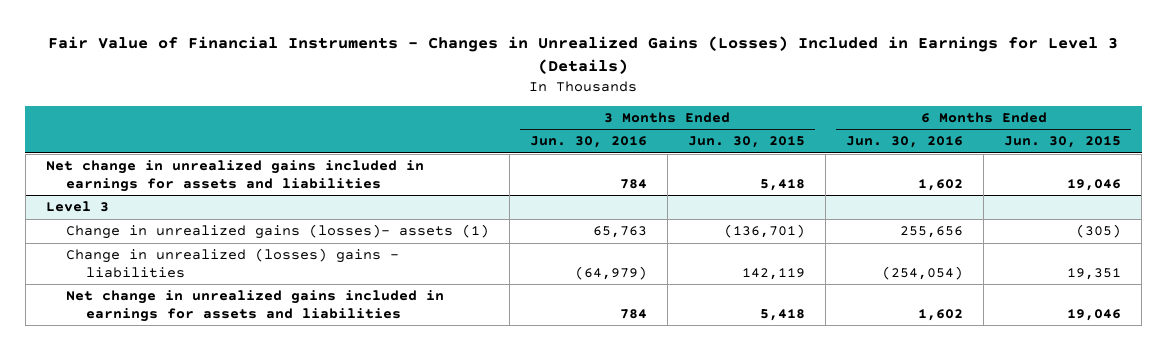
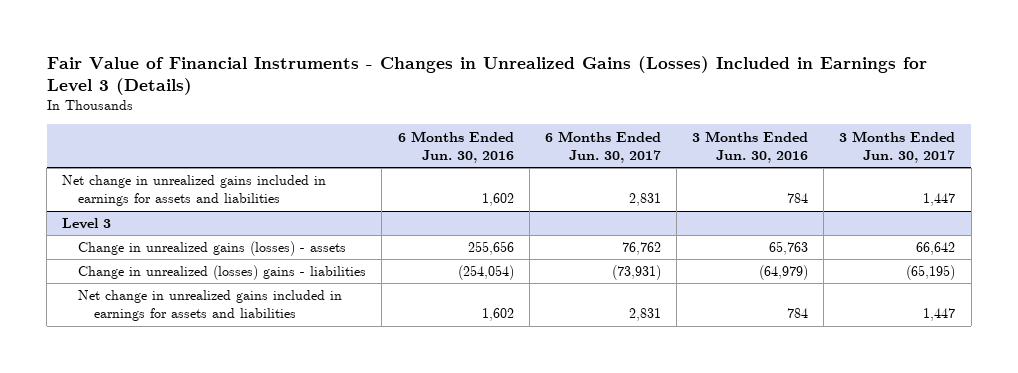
[687,136,805,149] Jun. 30, 2015 -> none
[1004,136,1122,149] Jun. 30, 2015 -> none
none -> [544,130,661,163] 6 Months Ended Jun. 30, 2017
none -> [839,130,956,163] 3 Months Ended Jun. 30, 2017
[65,224,489,240] Change in unrealized gains (losses)- assets (1) -> [78,241,347,257] Change in unrealized gains (losses) - assets

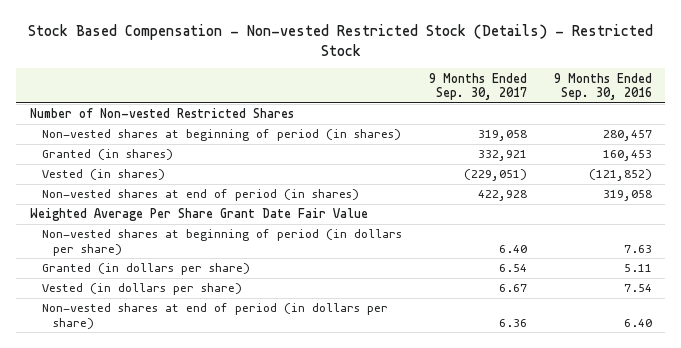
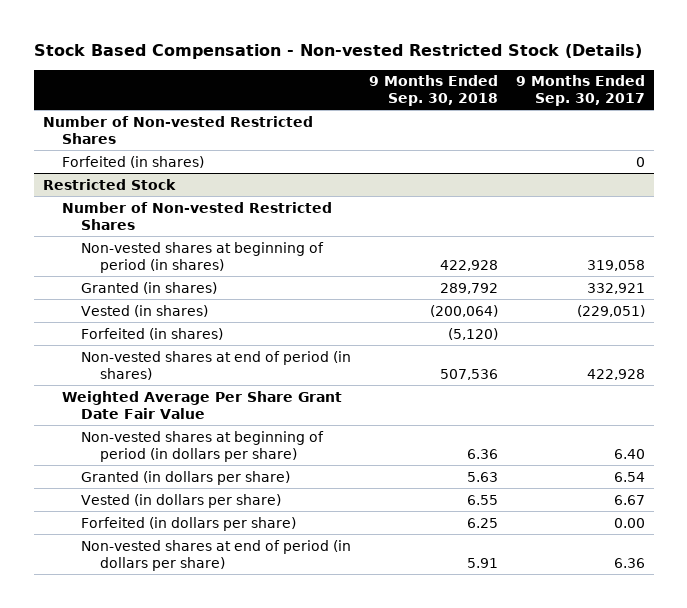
[27,23,653,56] Stock Based Compensation - Non-vested Restricted Stock (Details) - Restricted Stock -> [33,43,642,59] Stock Based Compensation - Non-vested Restricted Stock (Details)
[553,72,652,101] 9 Months Ended Sep. 30, 2016 -> none
none -> [368,75,498,107] 9 Months Ended Sep. 30, 2018
none -> [61,155,204,168] Forfeited (in shares)
none -> [42,178,176,190] Restricted Stock
none -> [61,201,332,230] Number of Non-vested Restricted Shares
none -> [80,327,223,340] Forfeited (in shares)
none -> [80,516,296,531] Forfeited (in dollars per share)

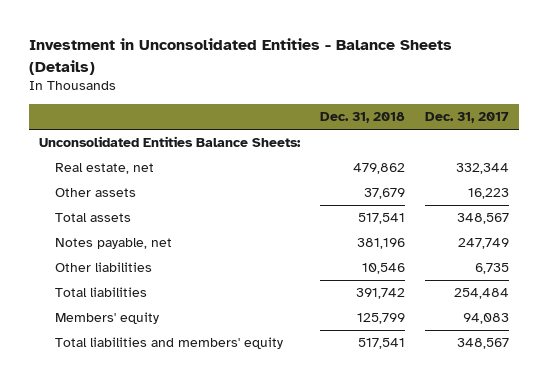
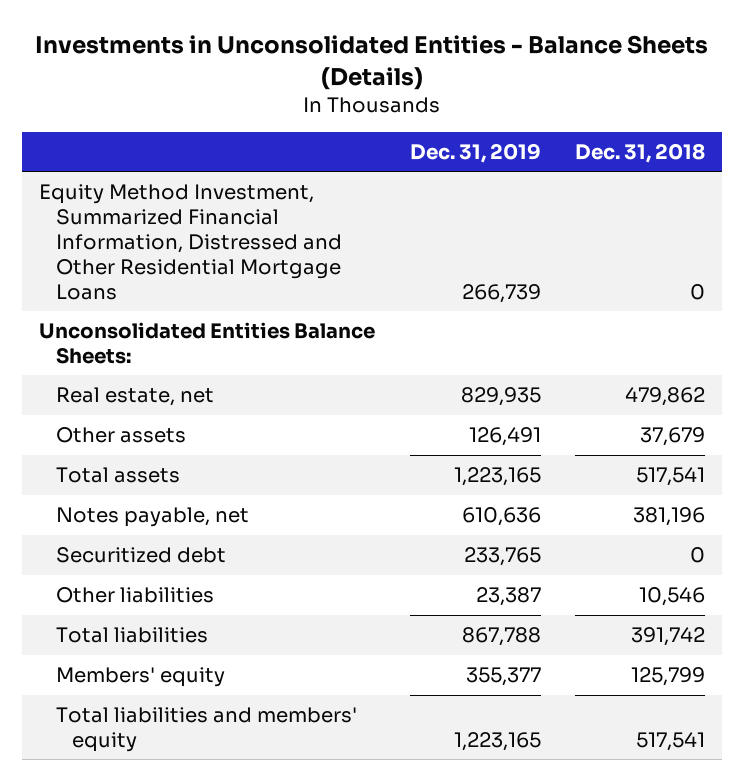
[28,38,452,75] Investment in Unconsolidated Entities - Balance Sheets (Details) -> [35,35,709,90] Investments in Unconsolidated Entities - Balance Sheets (Details)
[424,112,509,124] Dec. 31, 2017 -> none
none -> [409,143,541,164] Dec. 31, 2019
none -> [39,184,342,300] Equity Method Investment, Summarized Financial Information, Distressed and Other Residential Mortgage Loans
none -> [55,547,226,564] Securitized debt

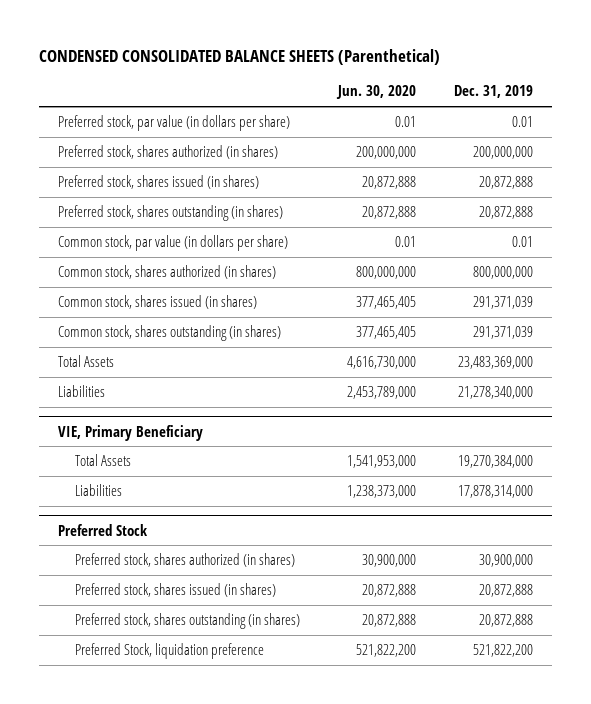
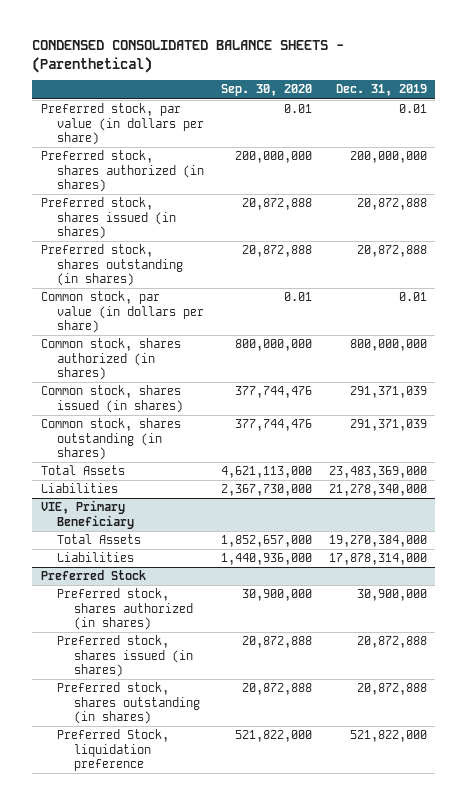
[38,48,440,65] CONDENSED CONSOLIDATED BALANCE SHEETS (Parenthetical) -> [32,40,345,73] CONDENSED CONSOLIDATED BALANCE SHEETS - (Parenthetical)
[335,85,416,100] Jun. 30, 2020 -> none
none -> [220,84,312,97] Sep. 30, 2020
[472,644,533,658] 521,822,200 -> [349,730,427,743] 521,822,000

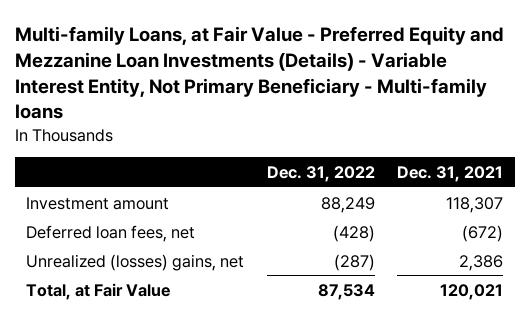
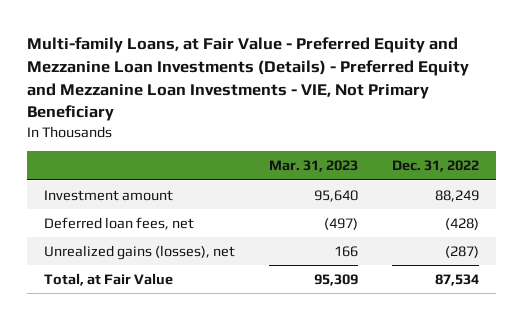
[15,25,505,120] Multi-family Loans, at Fair Value - Preferred Equity and Mezzanine Loan Investments (Details) - Variable Interest Entity, Not Primary Beneficiary - Multi-family loans -> [26,37,469,122] Multi-family Loans, at Fair Value - Preferred Equity and Mezzanine Loan Investments (Details) - Preferred Equity and Mezzanine Loan Investments - VIE, Not Primary Beneficiary
[397,166,504,183] Dec. 31, 2021 -> none
none -> [268,160,358,173] Mar. 31, 2023
[26,253,245,271] Unrealized (losses) gains, net -> [43,244,235,260] Unrealized gains (losses), net

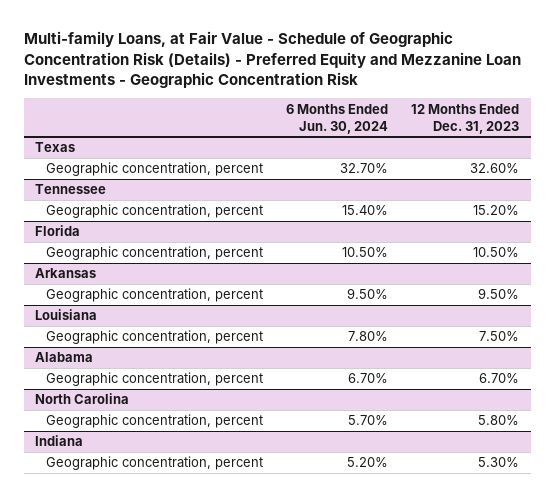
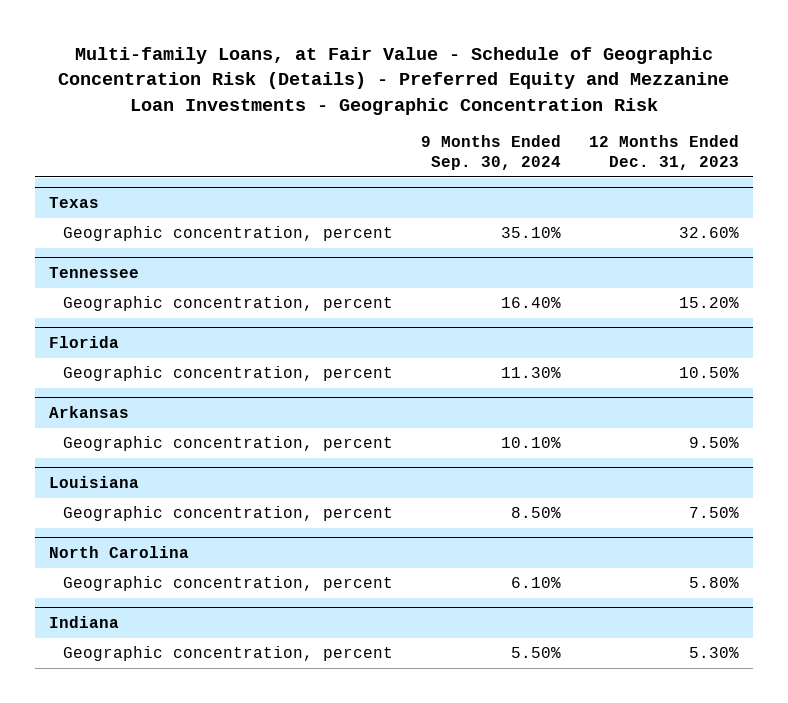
[286,103,389,134] 6 Months Ended Jun. 30, 2024 -> none
none -> [420,135,561,170] 9 Months Ended Sep. 30, 2024
[35,352,94,363] Alabama -> none
[46,372,264,387] Geographic concentration, percent -> none

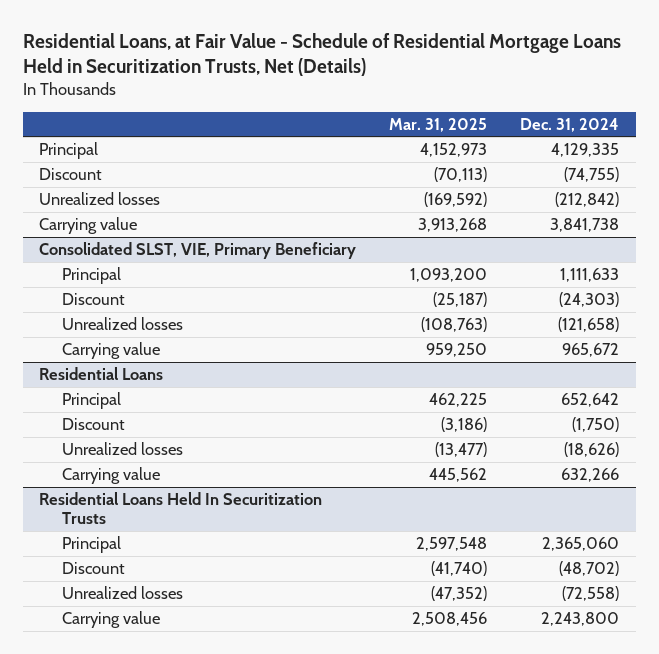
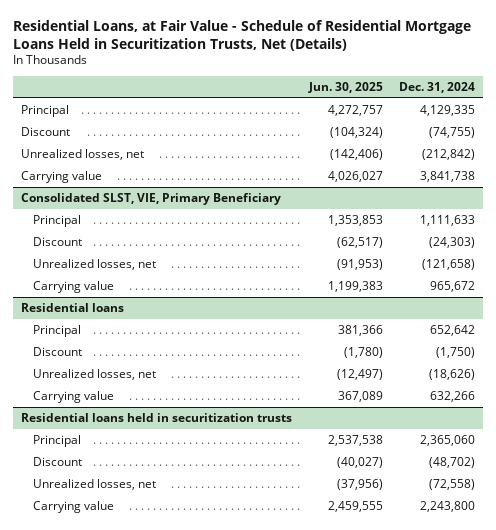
[389,117,488,132] Mar. 31, 2025 -> none
none -> [307,82,383,94] Jun. 30, 2025
[39,192,161,206] Unrealized losses -> [21,148,145,160] Unrealized losses, net
[61,317,183,331] Unrealized losses -> [33,258,157,270] Unrealized losses, net
[39,367,164,381] Residential Loans -> [21,302,125,312] Residential loans
[61,442,183,456] Unrealized losses -> [33,368,157,380] Unrealized losses, net
[39,492,323,525] Residential Loans Held In Securitization Trusts -> [21,412,293,422] Residential loans held in securitization trusts
[61,586,183,600] Unrealized losses -> [33,478,157,490] Unrealized losses, net

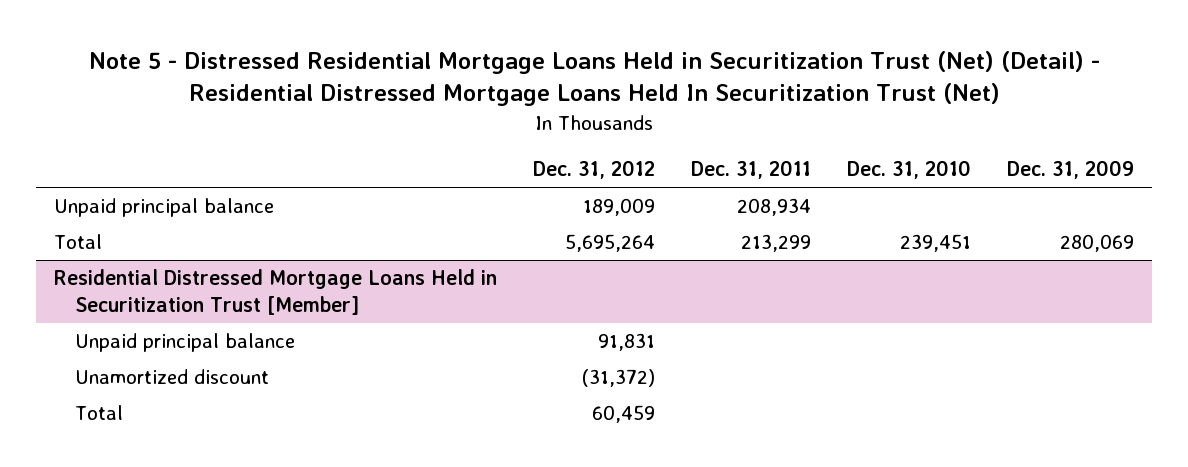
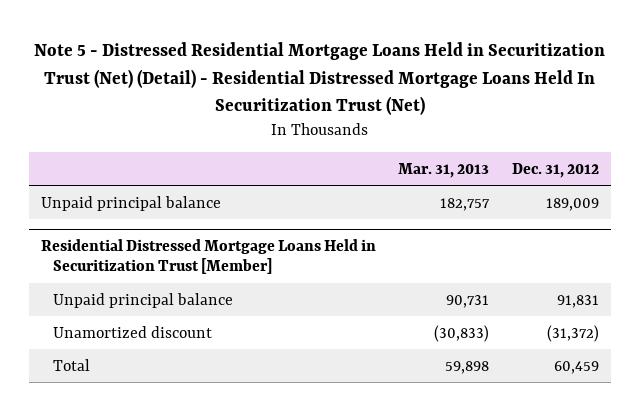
[690,160,811,180] Dec. 31, 2011 -> none
[846,160,971,180] Dec. 31, 2010 -> none
[1006,160,1134,180] Dec. 31, 2009 -> none
none -> [398,162,490,178] Mar. 31, 2013
[53,234,102,250] Total -> none

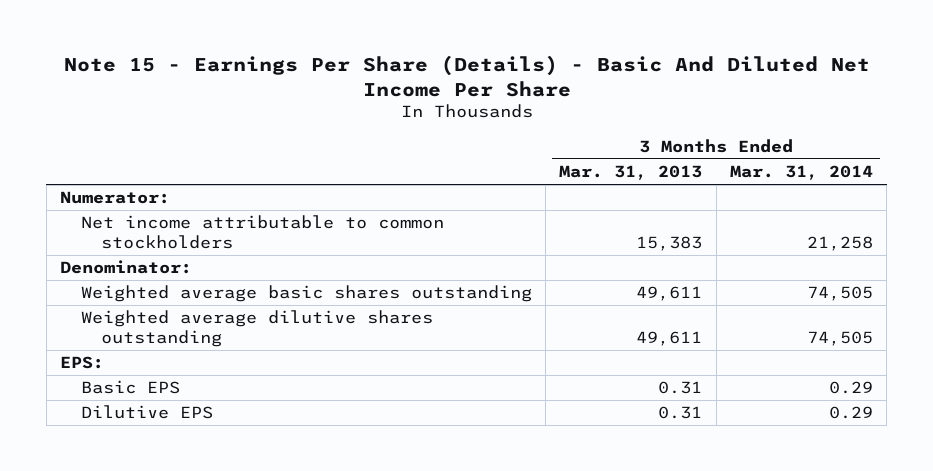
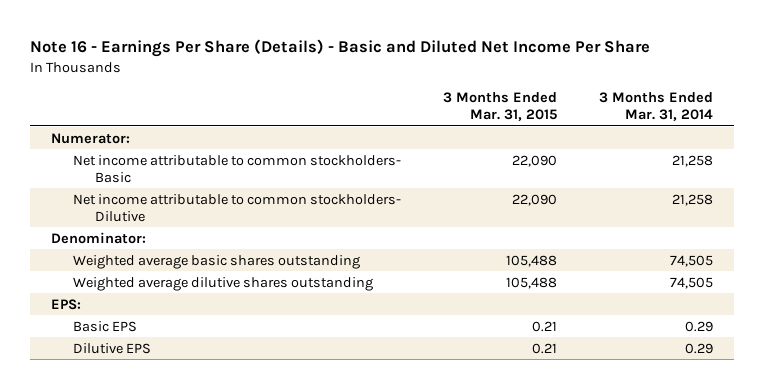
[63,55,870,97] Note 15 - Earnings Per Share (Details) - Basic And Diluted Net Income Per Share -> [29,39,650,58] Note 16 - Earnings Per Share (Details) - Basic and Diluted Net Income Per Share
[559,165,703,181] Mar. 31, 2013 -> none
none -> [442,91,557,121] 3 Months Ended Mar. 31, 2015
[80,215,444,249] Net income attributable to common stockholders -> [72,154,401,183] Net income attributable to common stockholders- Basic
none -> [72,193,401,222] Net income attributable to common stockholders- Dilutive

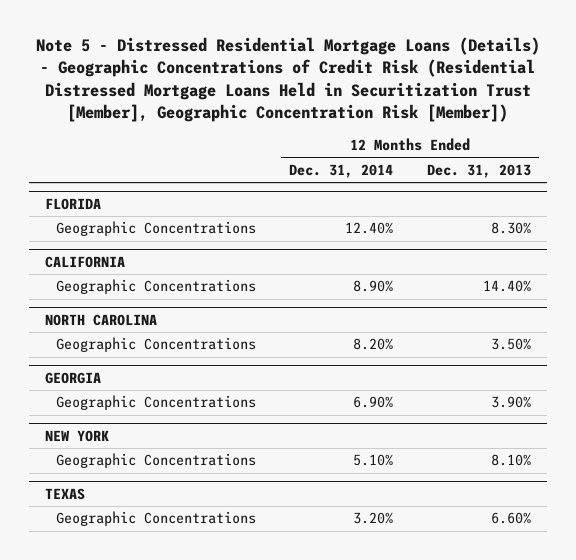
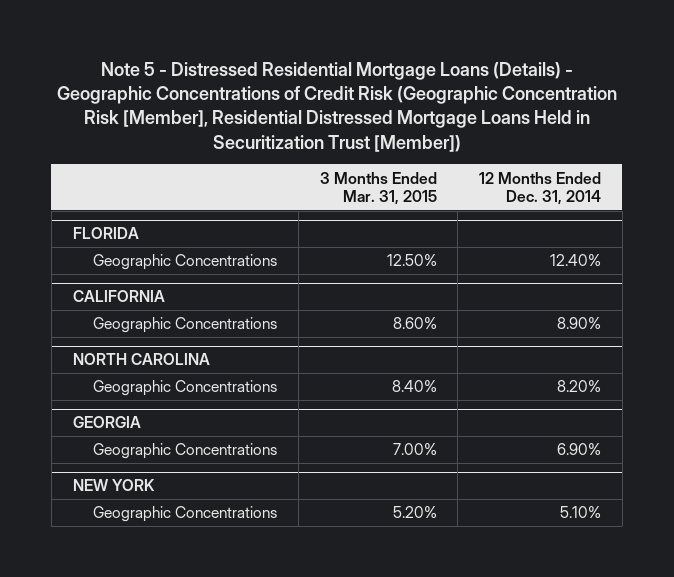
[35,37,540,123] Note 5 - Distressed Residential Mortgage Loans (Details) - Geographic Concentrations of Credit Risk (Residential Distressed Mortgage Loans Held in Securitization Trust [Member], Geographic Concentration Risk [Member]) -> [56,61,617,152] Note 5 - Distressed Residential Mortgage Loans (Details) - Geographic Concentrations of Credit Risk (Geographic Concentration Risk [Member], Residential Distressed Mortgage Loans Held in Securitization Trust [Member])
[426,163,531,178] Dec. 31, 2013 -> none
none -> [319,171,437,205] 3 Months Ended Mar. 31, 2015
[45,488,86,501] TEXAS -> none
[56,511,257,527] Geographic Concentrations -> none

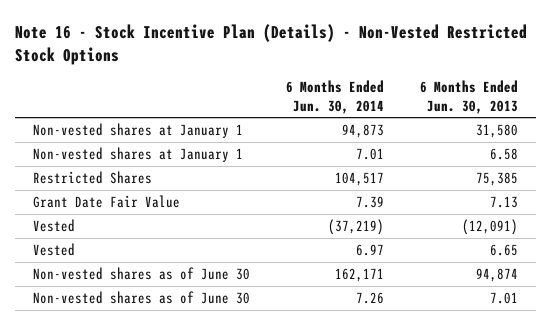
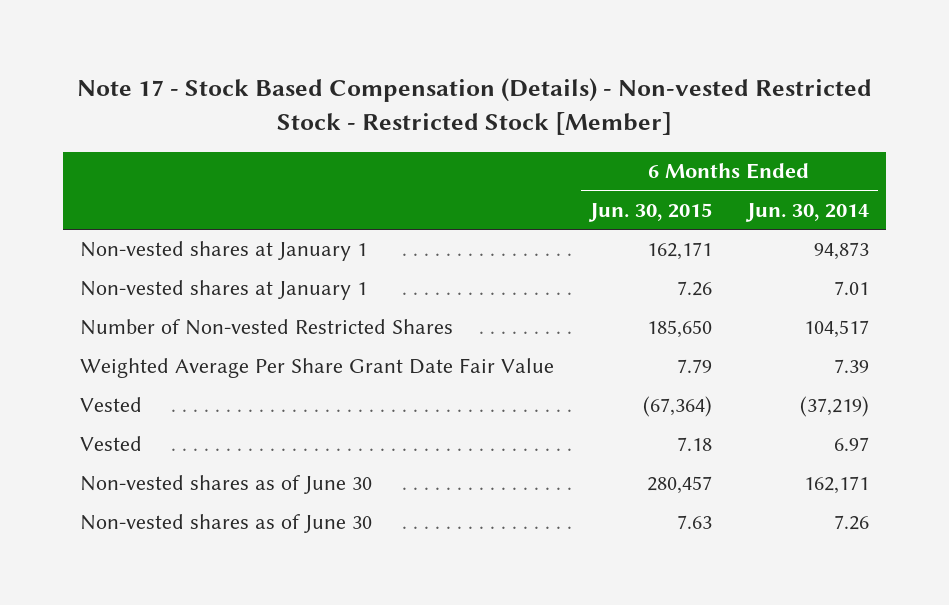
[15,24,528,65] Note 16 - Stock Incentive Plan (Details) - Non-Vested Restricted Stock Options -> [76,78,872,136] Note 17 - Stock Based Compensation (Details) - Non-vested Restricted Stock - Restricted Stock [Member]
[419,80,518,114] 6 Months Ended Jun. 30, 2013 -> none
none -> [587,203,712,223] Jun. 30, 2015
[33,170,153,184] Restricted Shares -> [80,319,454,336] Number of Non-vested Restricted Shares
[33,194,181,208] Grant Date Fair Value -> [80,358,555,379] Weighted Average Per Share Grant Date Fair Value

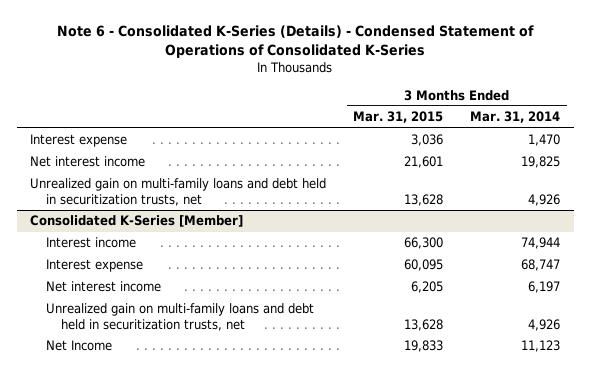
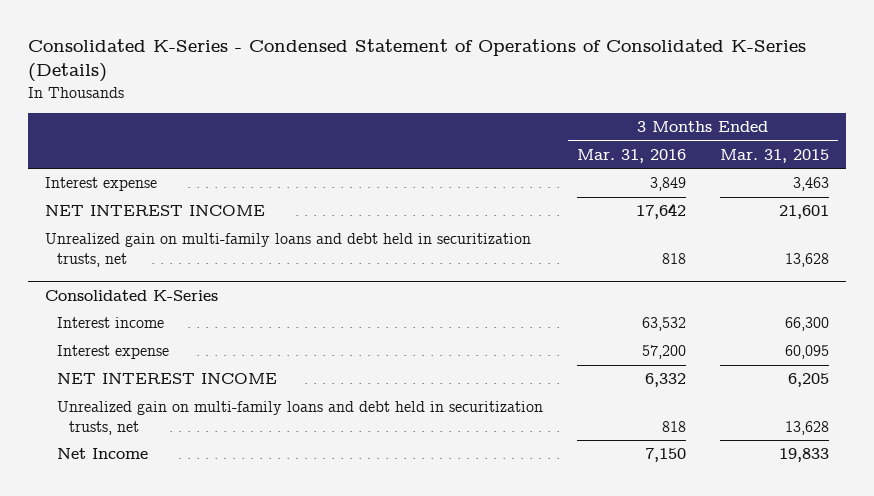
[57,25,535,59] Note 6 - Consolidated K-Series (Details) - Condensed Statement of Operations of Consolidated K-Series -> [27,39,806,83] Consolidated K-Series - Condensed Statement of Operations of Consolidated K-Series (Details)
[470,111,561,124] Mar. 31, 2014 -> none
none -> [576,149,686,164] Mar. 31, 2016
[411,134,444,147] 3,036 -> [793,177,830,192] 3,463
[30,156,146,168] Net interest income -> [44,205,265,217] NET INTEREST INCOME
[30,215,244,228] Consolidated K-Series [Member] -> [44,289,218,301] Consolidated K-Series
[45,281,161,293] Net interest income -> [56,373,277,385] NET INTEREST INCOME

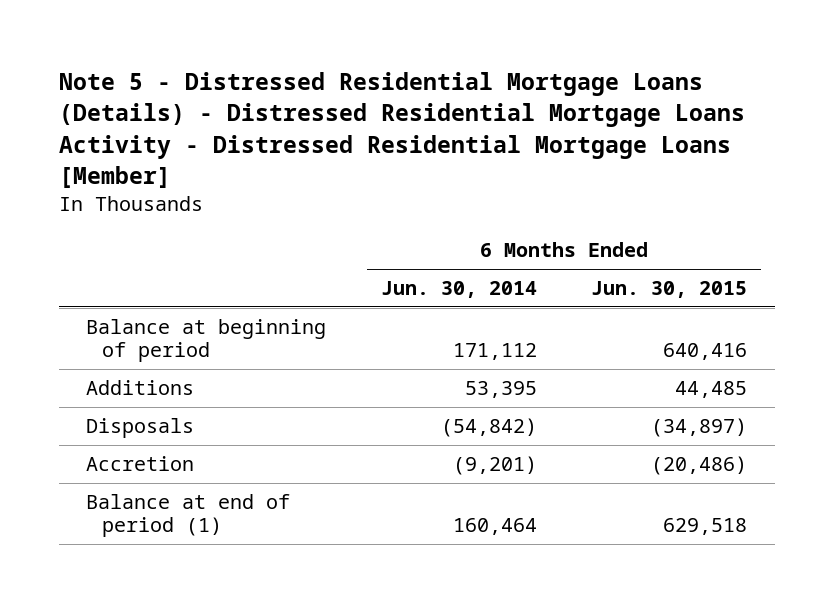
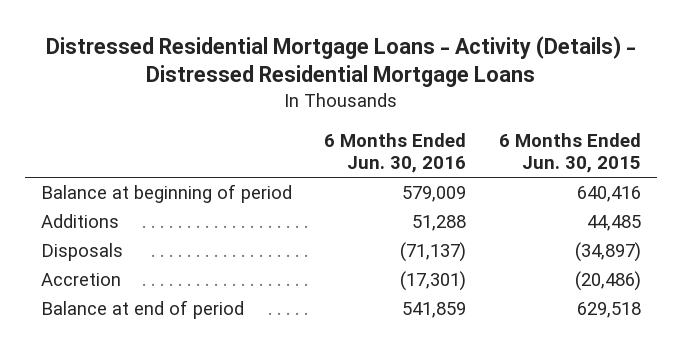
[58,72,745,188] Note 5 - Distressed Residential Mortgage Loans (Details) - Distressed Residential Mortgage Loans Activity - Distressed Residential Mortgage Loans [Member] -> [45,35,636,88] Distressed Residential Mortgage Loans - Activity (Details) - Distressed Residential Mortgage Loans
[380,281,537,299] Jun. 30, 2014 -> none
none -> [324,133,467,174] 6 Months Ended Jun. 30, 2016
[86,494,291,538] Balance at end of period (1) -> [41,300,245,320] Balance at end of period

